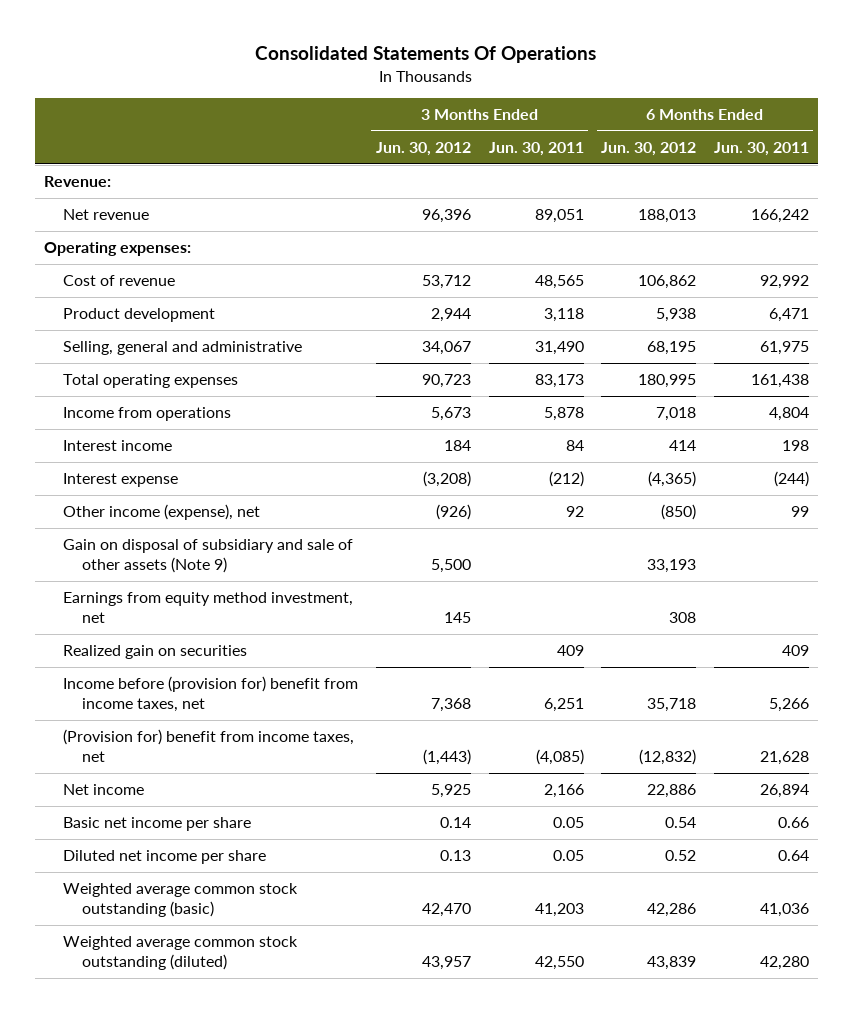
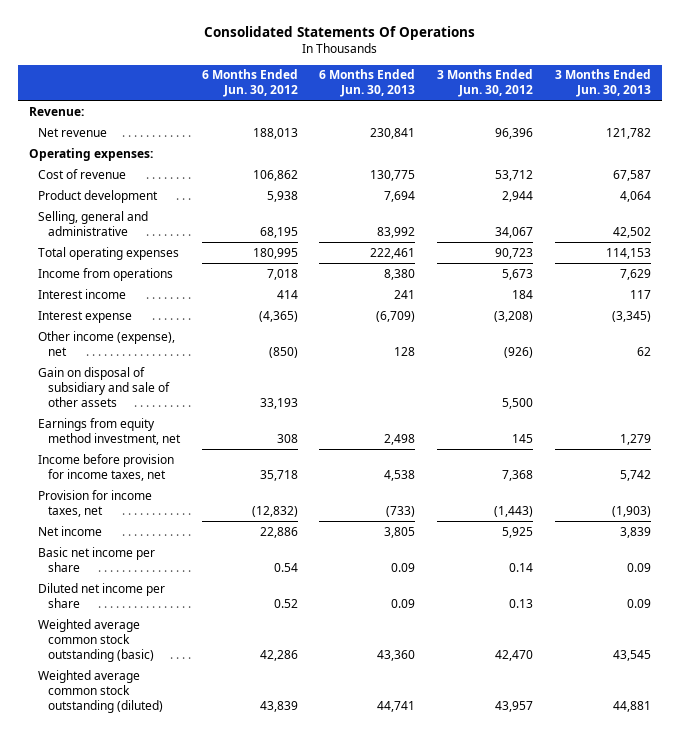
[488,141,584,156] Jun. 30, 2011 -> none
[714,141,810,156] Jun. 30, 2011 -> none
none -> [319,69,416,98] 6 Months Ended Jun. 30, 2013
none -> [554,69,651,98] 3 Months Ended Jun. 30, 2013
[63,539,354,574] Gain on disposal of subsidiary and sale of other assets (Note 9) -> [38,366,170,407] Gain on disposal of subsidiary and sale of other assets
[63,645,248,660] Realized gain on securities -> none
[63,676,359,713] Income before (provision for) benefit from income taxes, net -> [38,453,175,481] Income before provision for income taxes, net
[63,729,355,763] (Provision for) benefit from income taxes, net -> [38,489,153,517] Provision for income taxes, net

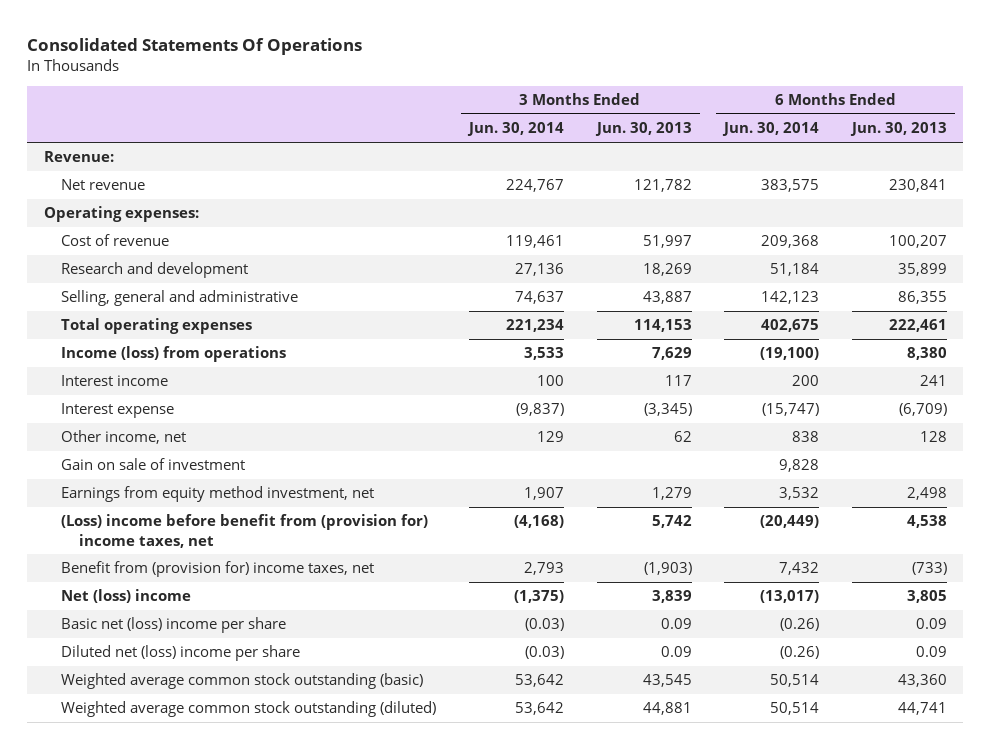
[201,69,298,98] 6 Months Ended Jun. 30, 2012 -> none
[437,69,534,98] 3 Months Ended Jun. 30, 2012 -> none
none -> [466,122,564,137] Jun. 30, 2014
none -> [722,122,820,137] Jun. 30, 2014
[370,169,416,181] 130,775 -> [888,235,947,249] 100,207
[612,169,651,181] 67,587 -> [642,235,692,249] 51,997
[38,189,159,203] Product development -> [61,262,249,279] Research and development
[384,190,416,202] 7,694 -> [897,263,947,277] 35,899
[619,190,651,202] 4,064 -> [642,263,692,277] 18,269
[377,226,416,238] 83,992 -> [897,291,947,305] 86,355
[612,226,651,238] 42,502 -> [642,291,692,305] 43,887
[38,267,174,281] Income from operations -> [61,346,287,363] Income (loss) from operations
[38,366,170,407] Gain on disposal of subsidiary and sale of other assets -> none
[38,330,176,356] Other income (expense), net -> [61,430,187,445] Other income, net
none -> [61,458,246,471] Gain on sale of investment
[38,453,175,481] Income before provision for income taxes, net -> [61,514,429,548] (Loss) income before benefit from (provision for) income taxes, net
[38,489,153,517] Provision for income taxes, net -> [61,561,375,578] Benefit from (provision for) income taxes, net
[38,525,103,536] Net income -> [61,589,192,604] Net (loss) income
[38,546,156,572] Basic net income per share -> [61,617,287,634] Basic net (loss) income per share
[38,582,166,608] Diluted net income per share -> [61,645,301,662] Diluted net (loss) income per share

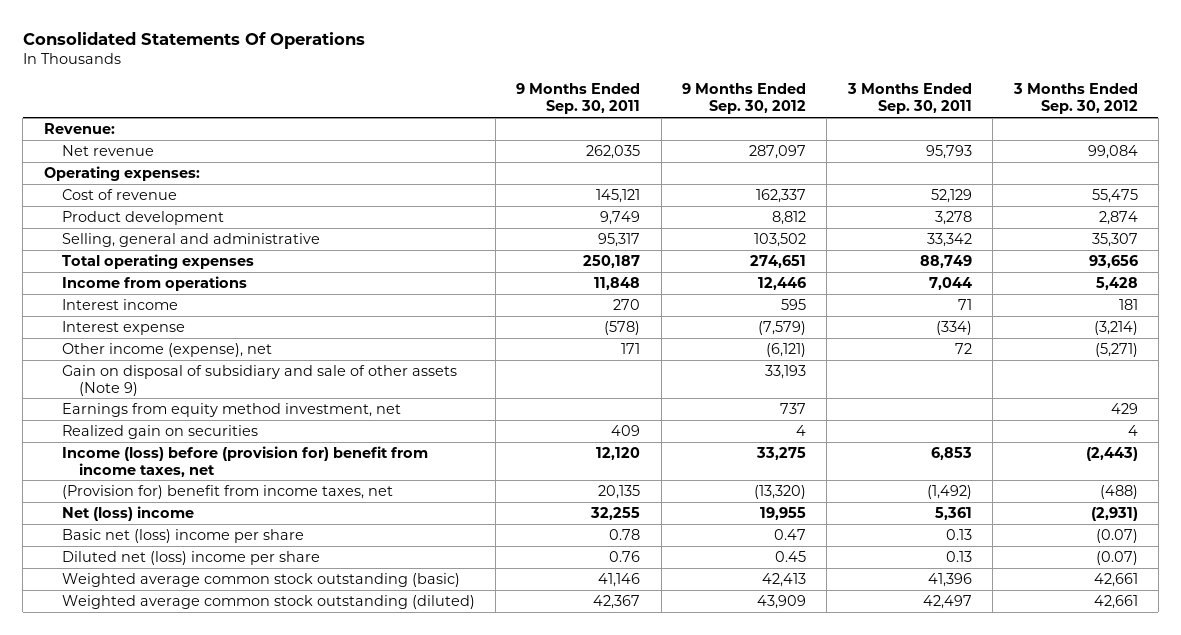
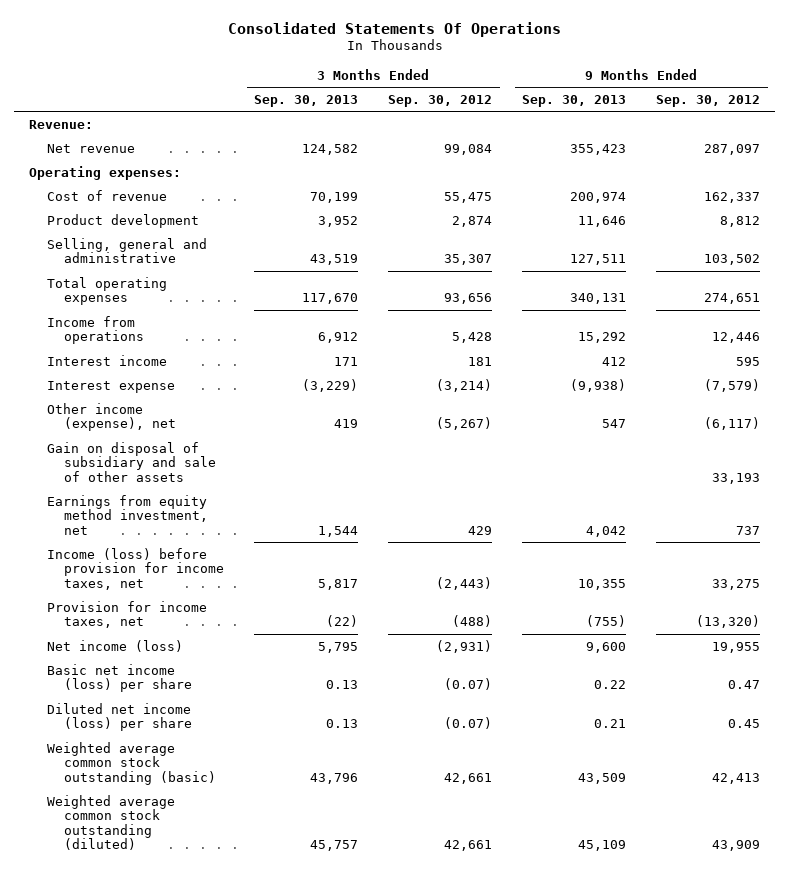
[516,83,641,115] 9 Months Ended Sep. 30, 2011 -> none
[846,83,972,115] 3 Months Ended Sep. 30, 2011 -> none
none -> [254,94,359,107] Sep. 30, 2013
none -> [522,94,627,107] Sep. 30, 2013
[766,342,807,357] (6,121) -> [704,417,761,431] (6,117)
[1094,342,1138,357] (5,271) -> [436,417,493,431] (5,267)
[61,364,457,396] Gain on disposal of subsidiary and sale of other assets (Note 9) -> [46,441,217,482] Gain on disposal of subsidiary and sale of other assets
[61,424,258,439] Realized gain on securities -> none
[61,445,428,477] Income (loss) before (provision for) benefit from income taxes, net -> [46,547,225,590] Income (loss) before provision for income taxes, net
[61,484,393,499] (Provision for) benefit from income taxes, net -> [46,600,207,629] Provision for income taxes, net
[61,505,194,521] Net (loss) income -> [46,639,183,652] Net income (loss)
[61,528,304,543] Basic net (loss) income per share -> [46,663,193,693] Basic net income (loss) per share
[61,550,320,565] Diluted net (loss) income per share -> [46,702,193,732] Diluted net income (loss) per share

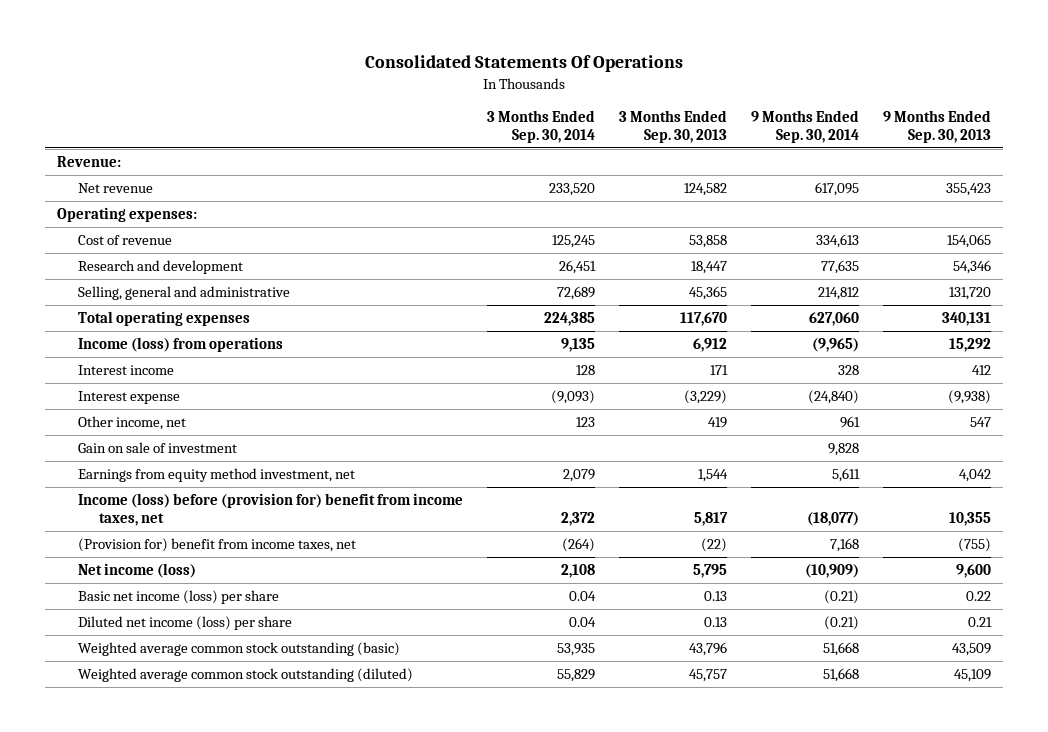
[388,94,493,107] Sep. 30, 2012 -> none
[656,94,761,107] Sep. 30, 2012 -> none
none -> [487,109,596,144] 3 Months Ended Sep. 30, 2014
none -> [751,109,860,144] 9 Months Ended Sep. 30, 2014
[310,191,359,203] 70,199 -> [689,235,728,249] 53,858
[570,191,627,203] 200,974 -> [947,234,992,249] 154,065
[46,213,199,228] Product development -> [77,260,243,275] Research and development
[318,215,359,227] 3,952 -> [691,261,728,275] 18,447
[578,215,627,227] 11,646 -> [953,260,992,275] 54,346
[310,254,359,266] 43,519 -> [689,286,728,301] 45,365
[570,254,627,266] 127,511 -> [949,287,992,301] 131,720
[46,315,145,345] Income from operations -> [77,337,283,353] Income (loss) from operations
[46,441,217,482] Gain on disposal of subsidiary and sale of other assets -> none
[46,402,177,432] Other income (expense), net -> [77,416,186,431] Other income, net
none -> [77,442,237,454] Gain on sale of investment
[46,547,225,590] Income (loss) before provision for income taxes, net -> [77,493,463,527] Income (loss) before (provision for) benefit from income taxes, net
[46,600,207,629] Provision for income taxes, net -> [77,538,356,553] (Provision for) benefit from income taxes, net

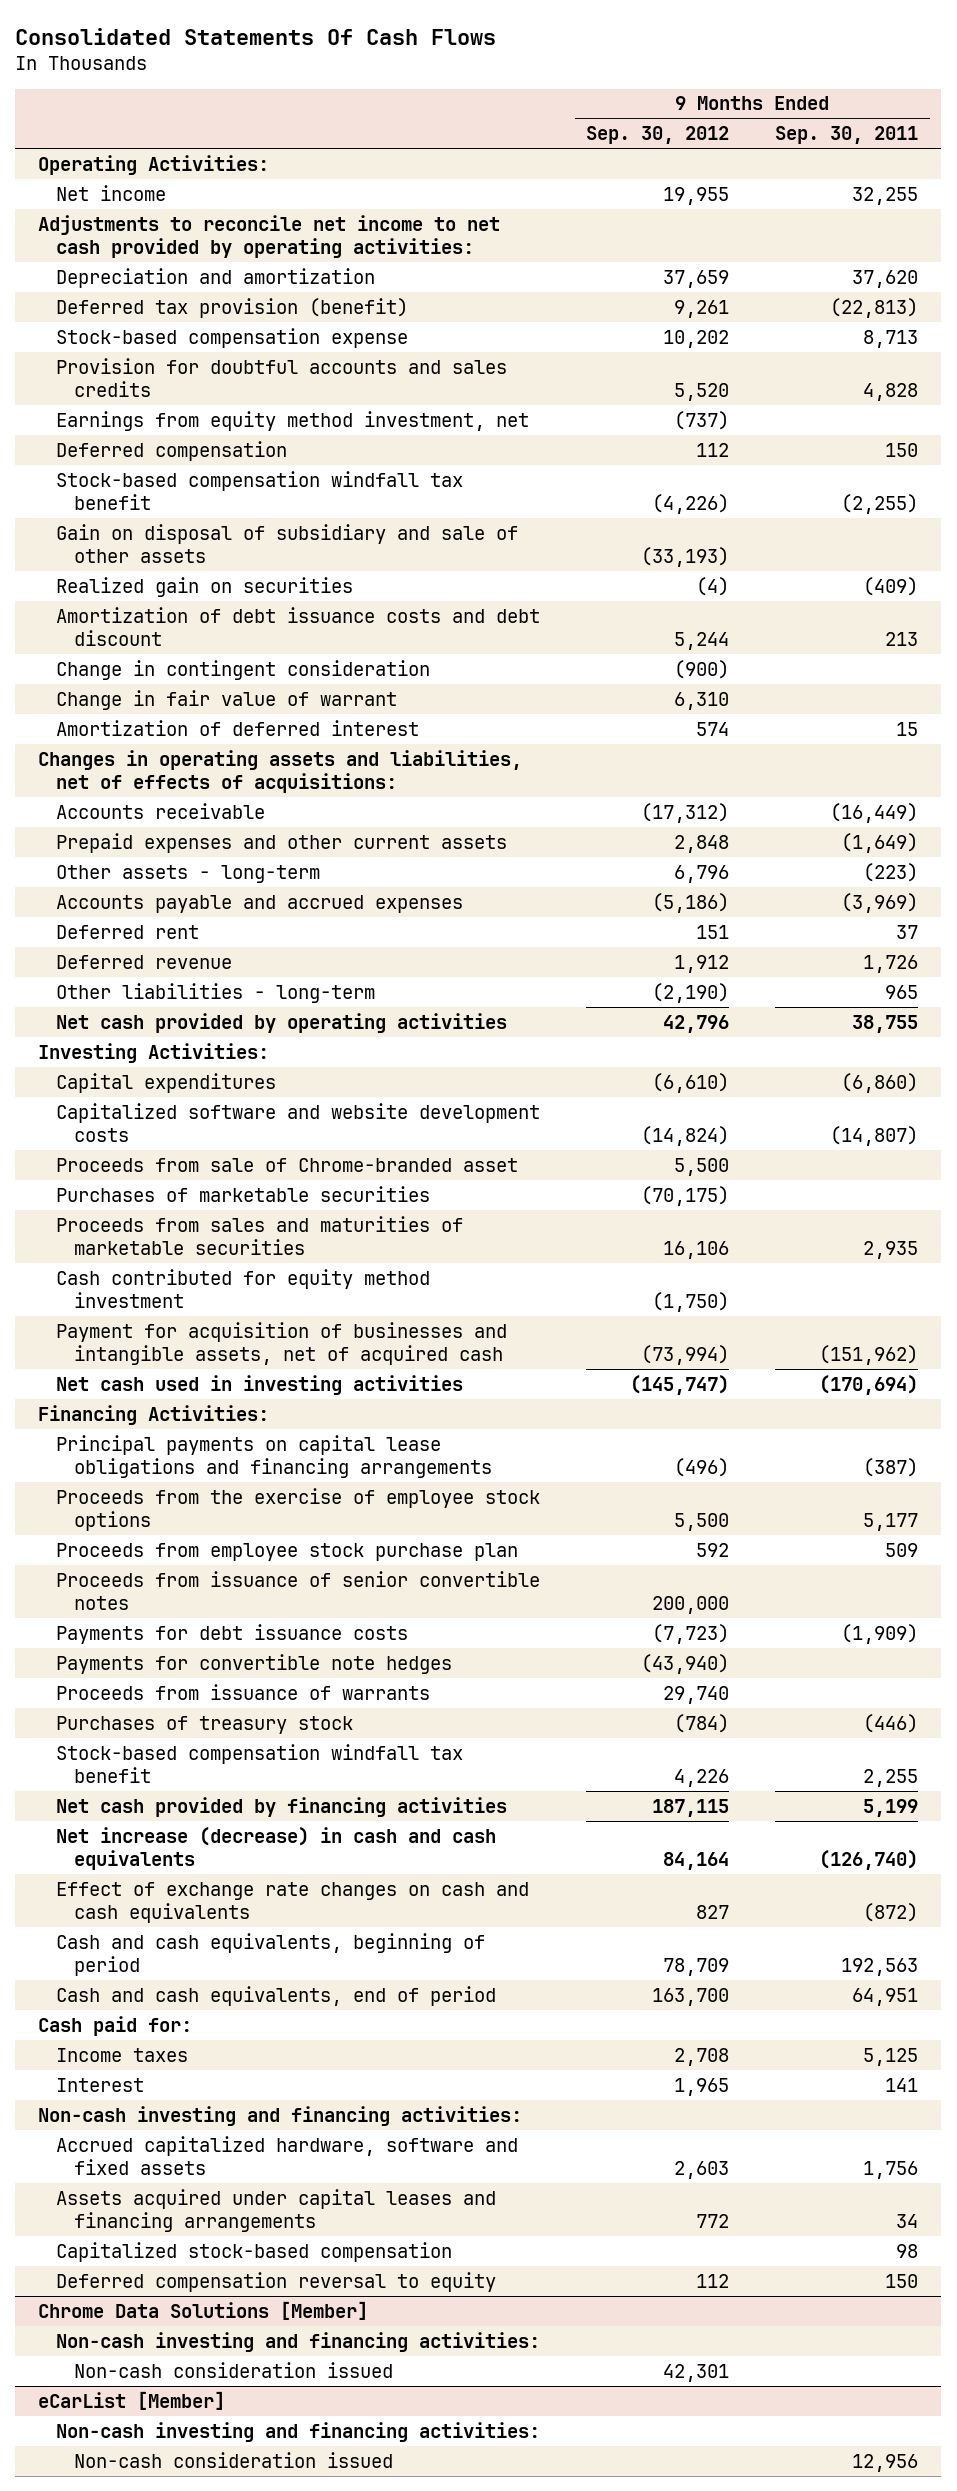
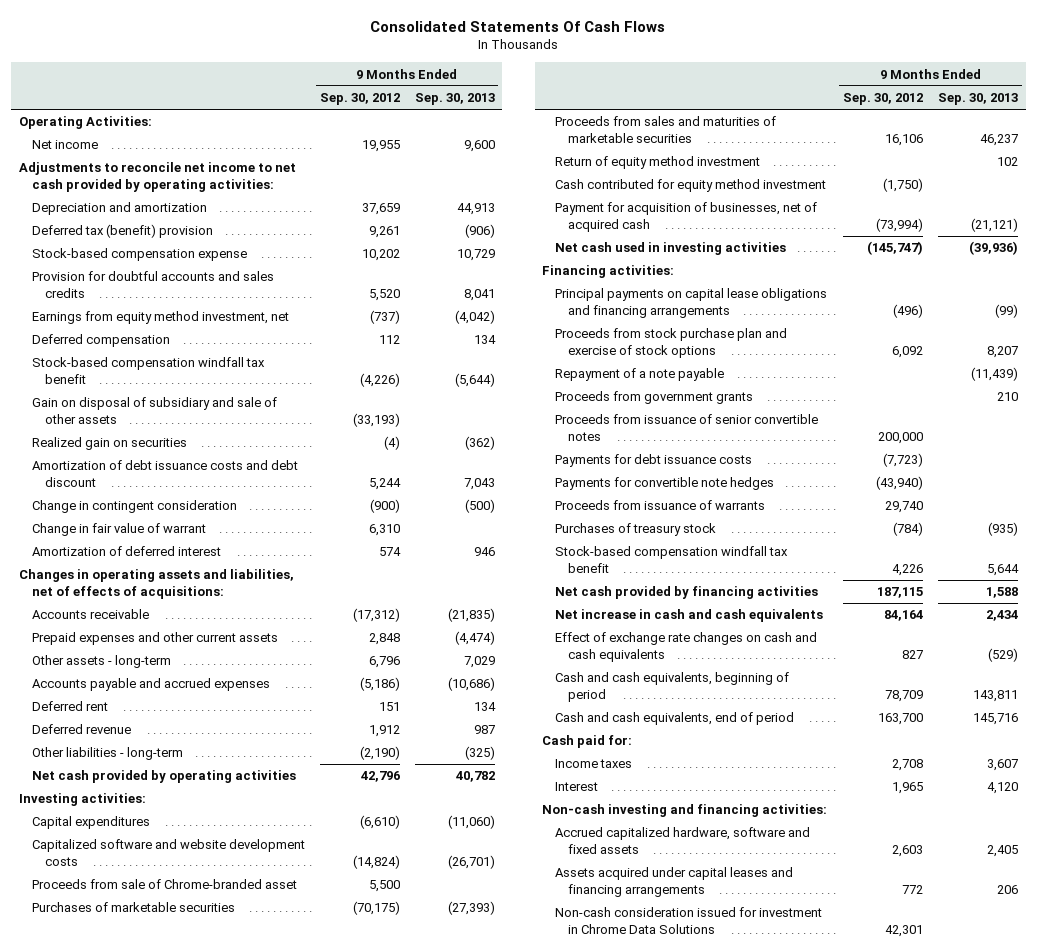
[775,126,919,145] Sep. 30, 2011 -> none
none -> [414,93,495,106] Sep. 30, 2013
[56,297,409,318] Deferred tax provision (benefit) -> [31,224,213,239] Deferred tax (benefit) provision
[38,1042,270,1063] Investing Activities: -> [18,793,146,807] Investing activities:
none -> [555,156,761,170] Return of equity method investment
[56,1321,508,1365] Payment for acquisition of businesses and intangible assets, net of acquired cash -> [555,202,818,232] Payment for acquisition of businesses, net of acquired cash
[38,1404,270,1425] Financing Activities: -> [542,265,675,279] Financing activities:
[56,1542,519,1561] Proceeds from employee stock purchase plan -> none
[56,1487,541,1531] Proceeds from the exercise of employee stock options -> [555,328,788,358] Proceeds from stock purchase plan and exercise of stock options
[674,1512,730,1531] 5,500 -> [892,345,924,358] 6,092
none -> [555,368,725,382] Repayment of a note payable
none -> [555,391,754,405] Proceeds from government grants
[56,1826,497,1870] Net increase (decrease) in cash and cash equivalents -> [555,609,824,623] Net increase in cash and cash equivalents
[56,2241,453,2262] Capitalized stock-based compensation -> none
[56,2271,497,2292] Deferred compensation reversal to equity -> none
[38,2300,369,2320] Chrome Data Solutions [Member] -> none
[56,2331,541,2352] Non-cash investing and financing activities: -> none
[38,2390,226,2410] eCarList [Member] -> none
[56,2421,541,2442] Non-cash investing and financing activities: -> none
[74,2451,394,2468] Non-cash consideration issued -> none
[74,2361,394,2378] Non-cash consideration issued -> [555,907,823,934] Non-cash consideration issued for investment in Chrome Data Solutions

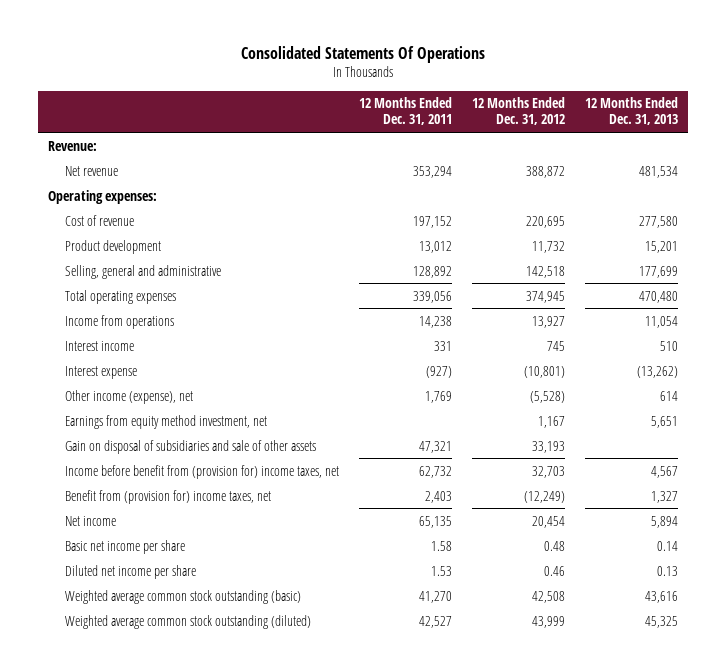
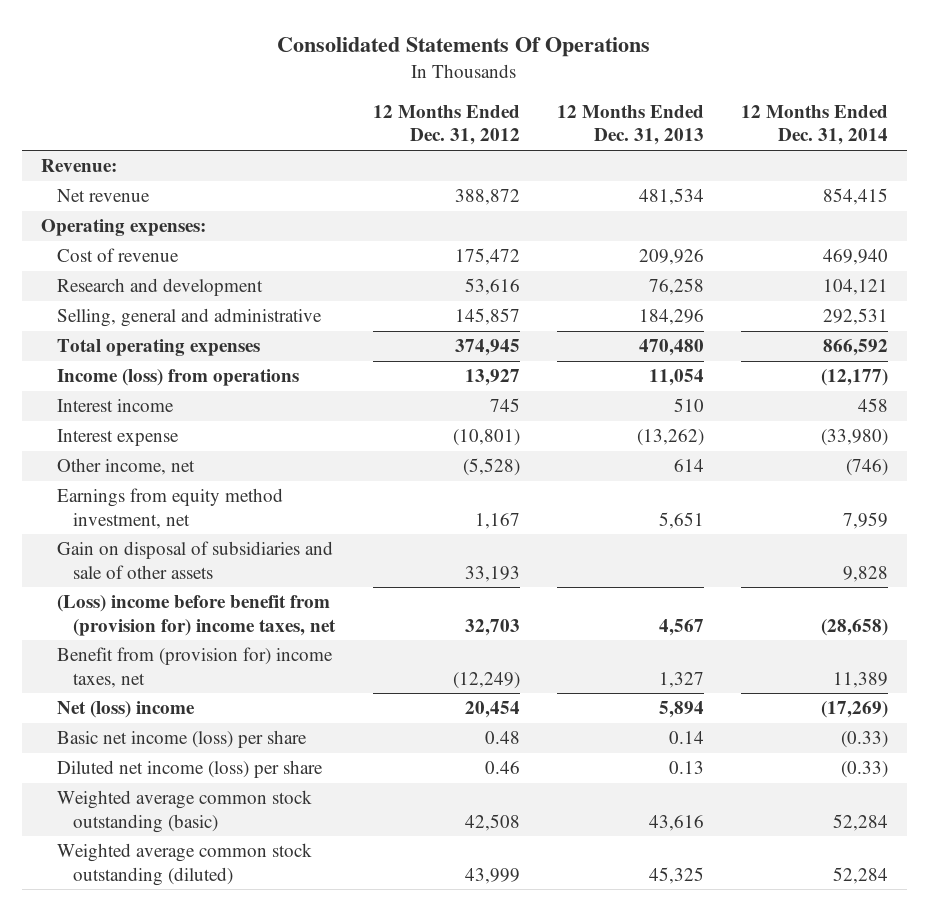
[359,97,453,126] 12 Months Ended Dec. 31, 2011 -> none
none -> [740,105,888,146] 12 Months Ended Dec. 31, 2014
[526,215,566,228] 220,695 -> [454,248,520,266] 175,472
[638,215,678,228] 277,580 -> [638,249,704,266] 209,926
[65,239,162,254] Product development -> [57,278,264,297] Research and development
[532,240,566,253] 11,732 -> [464,278,520,296] 53,616
[644,240,678,253] 15,201 -> [648,278,704,296] 76,258
[526,265,566,278] 142,518 -> [454,308,520,326] 145,857
[638,265,678,278] 177,699 -> [638,309,704,326] 184,296
[65,314,175,329] Income from operations -> [57,369,300,387] Income (loss) from operations
[65,389,194,404] Other income (expense), net -> [57,458,196,476] Other income, net
[65,464,340,479] Income before benefit from (provision for) income taxes, net -> [57,595,337,636] (Loss) income before benefit from (provision for) income taxes, net
[65,515,117,526] Net income -> [57,701,196,719] Net (loss) income
[65,539,186,554] Basic net income per share -> [57,730,308,749] Basic net income (loss) per share
[65,564,197,579] Diluted net income per share -> [57,760,324,779] Diluted net income (loss) per share

